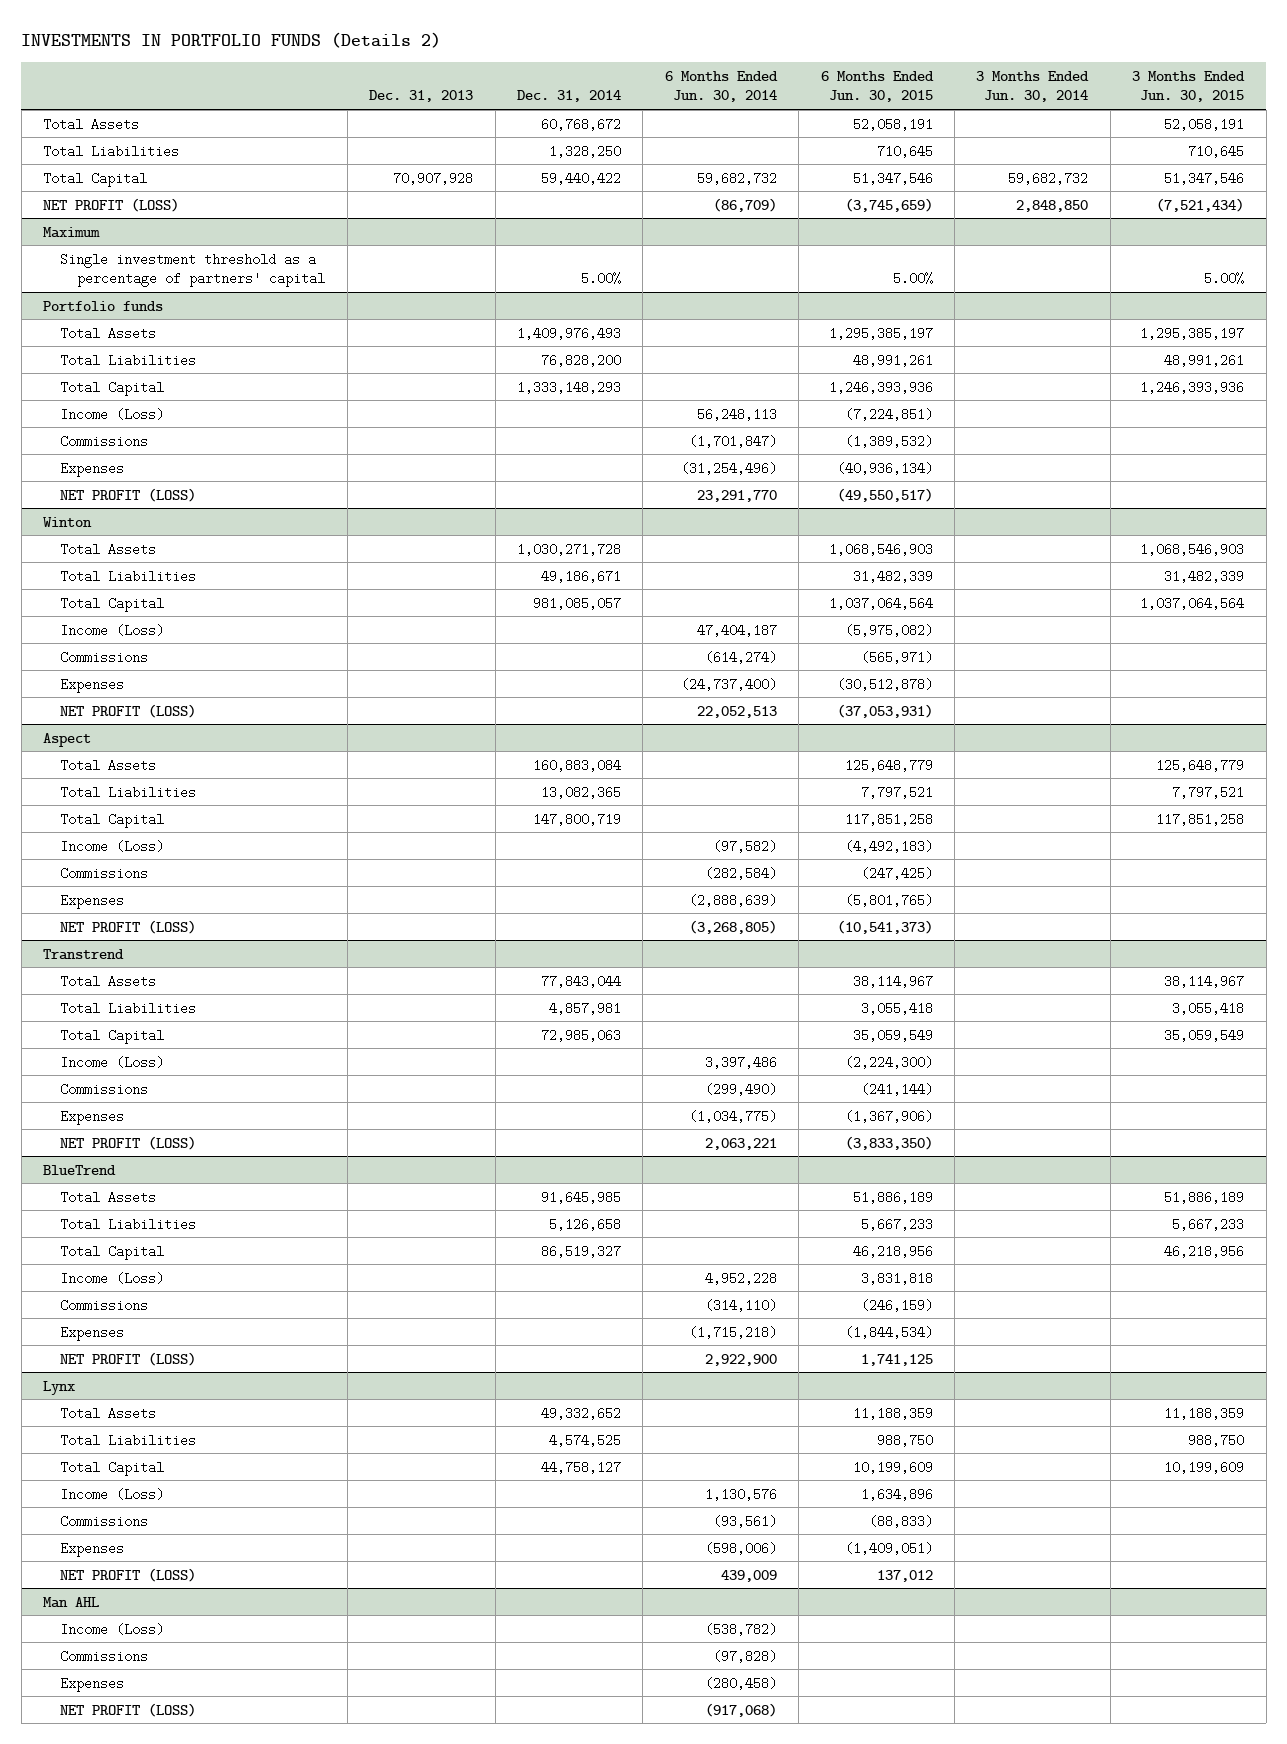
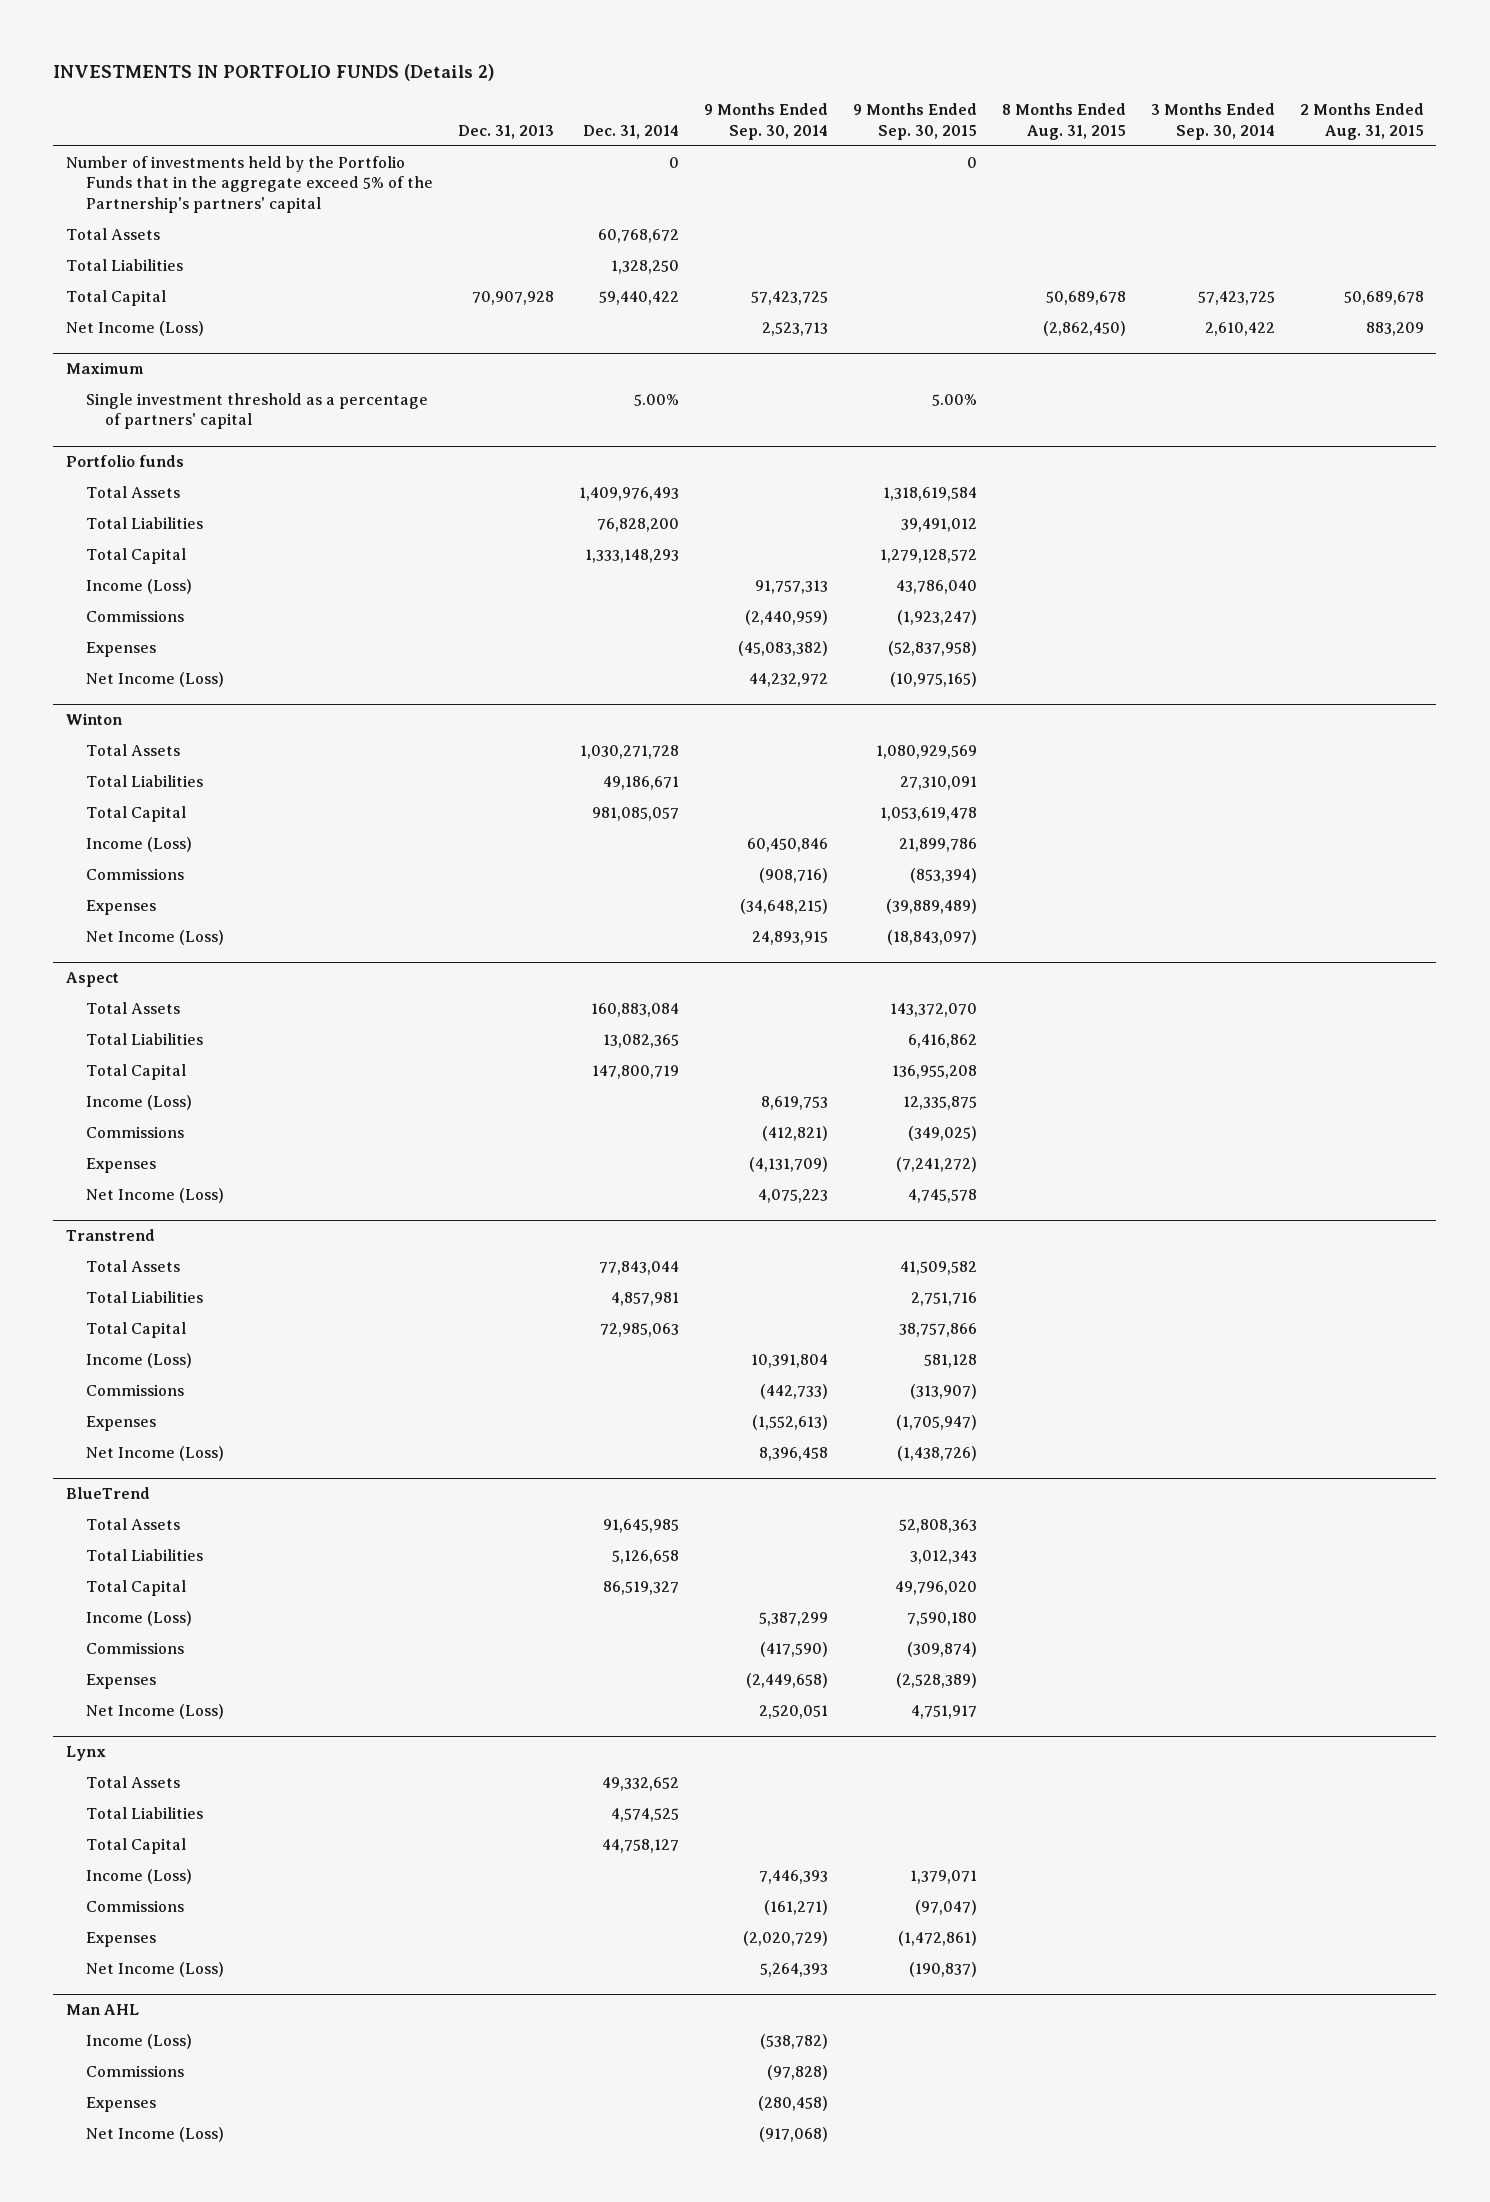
[664,70,778,103] 6 Months Ended Jun. 30, 2014 -> none
[820,70,934,103] 6 Months Ended Jun. 30, 2015 -> none
[976,70,1090,103] 3 Months Ended Jun. 30, 2014 -> none
[1132,70,1246,103] 3 Months Ended Jun. 30, 2015 -> none
none -> [703,103,828,140] 9 Months Ended Sep. 30, 2014
none -> [852,103,977,140] 9 Months Ended Sep. 30, 2015
none -> [1001,103,1126,140] 8 Months Ended Aug. 31, 2015
none -> [1150,103,1275,140] 3 Months Ended Sep. 30, 2014
none -> [1299,103,1424,140] 2 Months Ended Aug. 31, 2015
none -> [65,156,433,213] Number of investments held by the Portfolio Funds that in the aggregate exceed 5% of the Partnership's partners' capital
[43,197,180,212] NET PROFIT (LOSS) -> [65,321,204,337] Net Income (Loss)
[60,487,197,502] NET PROFIT (LOSS) -> [85,672,224,688] Net Income (Loss)
[60,703,197,718] NET PROFIT (LOSS) -> [85,930,224,946] Net Income (Loss)
[60,919,197,934] NET PROFIT (LOSS) -> [85,1188,224,1204] Net Income (Loss)
[60,1135,197,1150] NET PROFIT (LOSS) -> [85,1446,224,1462] Net Income (Loss)
[60,1351,197,1366] NET PROFIT (LOSS) -> [85,1704,224,1720] Net Income (Loss)
[60,1567,197,1582] NET PROFIT (LOSS) -> [85,1962,224,1978] Net Income (Loss)
[60,1702,197,1717] NET PROFIT (LOSS) -> [85,2127,224,2143] Net Income (Loss)

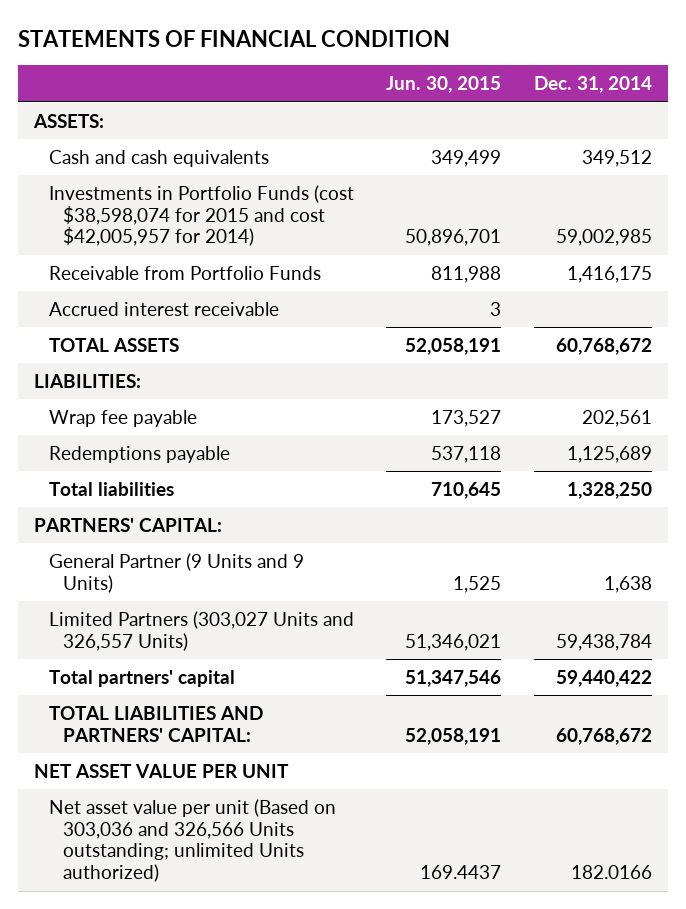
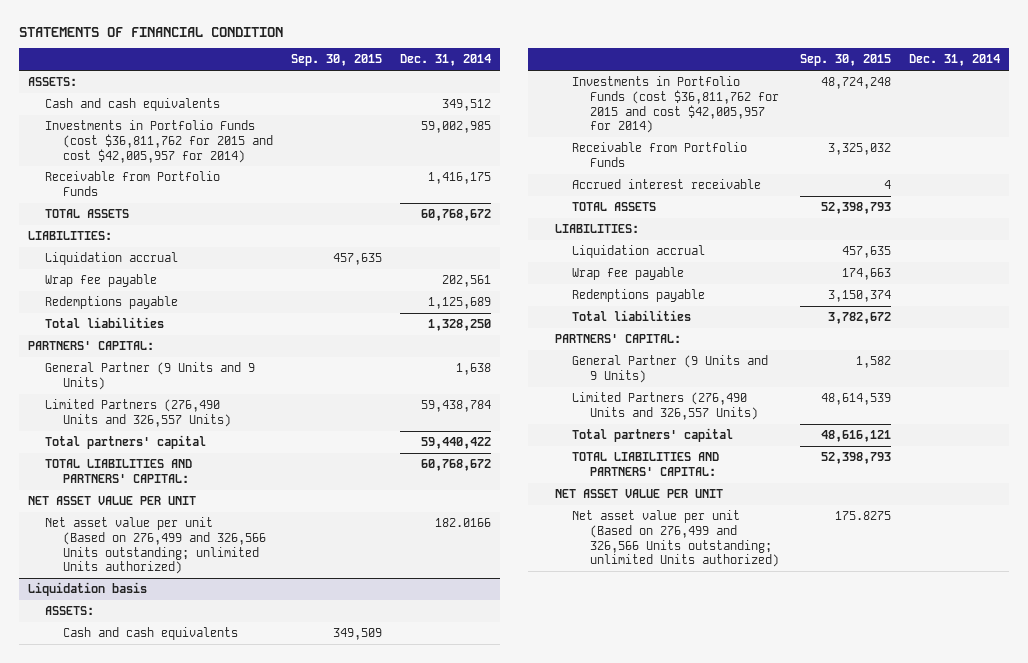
[386,76,502,94] Jun. 30, 2015 -> none
none -> [290,54,382,67] Sep. 30, 2015
[48,184,354,247] Investments in Portfolio Funds (cost $38,598,074 for 2015 and cost $42,005,957 for 2014) -> [45,120,273,163] Investments in Portfolio Funds (cost $36,811,762 for 2015 and cost $42,005,957 for 2014)
[48,301,279,316] Accrued interest receivable -> none
none -> [45,252,179,266] Liquidation accrual
[48,610,354,651] Limited Partners (303,027 Units and 326,557 Units) -> [45,399,231,427] Limited Partners (276,490 Units and 326,557 Units)
[48,798,336,883] Net asset value per unit (Based on 303,036 and 326,566 Units outstanding; unlimited Units authorized) -> [45,517,266,575] Net asset value per unit (Based on 276,499 and 326,566 Units outstanding; unlimited Units authorized)
none -> [27,582,147,597] Liquidation basis
none -> [45,606,95,616] ASSETS:
none -> [62,627,238,641] Cash and cash equivalents
none -> [572,76,779,134] Investments in Portfolio Funds (cost $36,811,762 for 2015 and cost $42,005,957 for 2014)
none -> [572,142,748,167] Receivable from Portfolio Funds
none -> [572,179,762,190] Accrued interest receivable
none -> [572,202,657,212] TOTAL ASSETS
none -> [554,224,639,234] LIABILITIES:
none -> [572,245,706,259] Liquidation accrual
none -> [572,267,685,281] Wrap fee payable
none -> [572,289,706,303] Redemptions payable
none -> [572,310,692,322] Total liabilities
none -> [554,334,681,344] PARTNERS' CAPITAL:
none -> [572,355,769,383] General Partner (9 Units and 9 Units)
none -> [572,392,758,420] Limited Partners (276,490 Units and 326,557 Units)
none -> [572,428,734,443] Total partners' capital
none -> [572,452,720,476] TOTAL LIABILITIES AND PARTNERS' CAPITAL:
none -> [554,489,723,499] NET ASSET VALUE PER UNIT
none -> [572,510,779,568] Net asset value per unit (Based on 276,499 and 326,566 Units outstanding; unlimited Units authorized)

